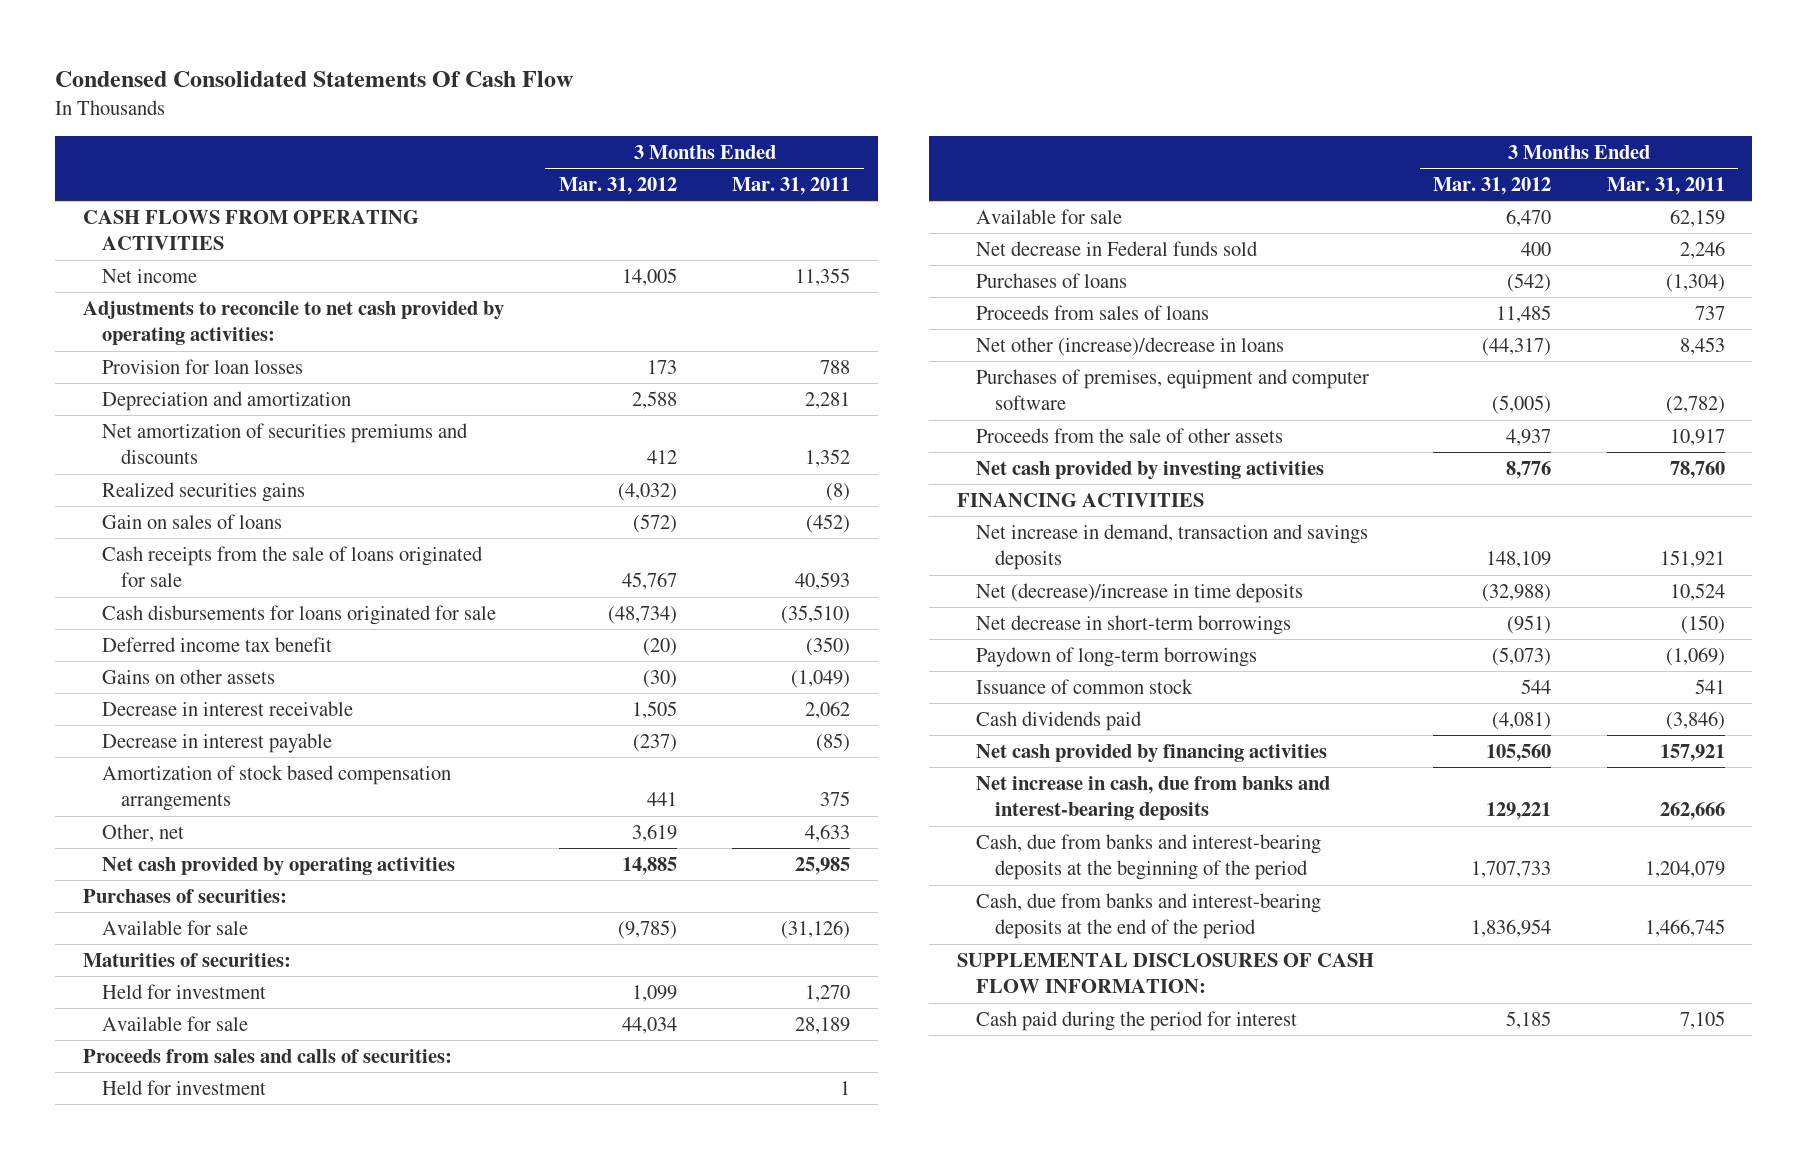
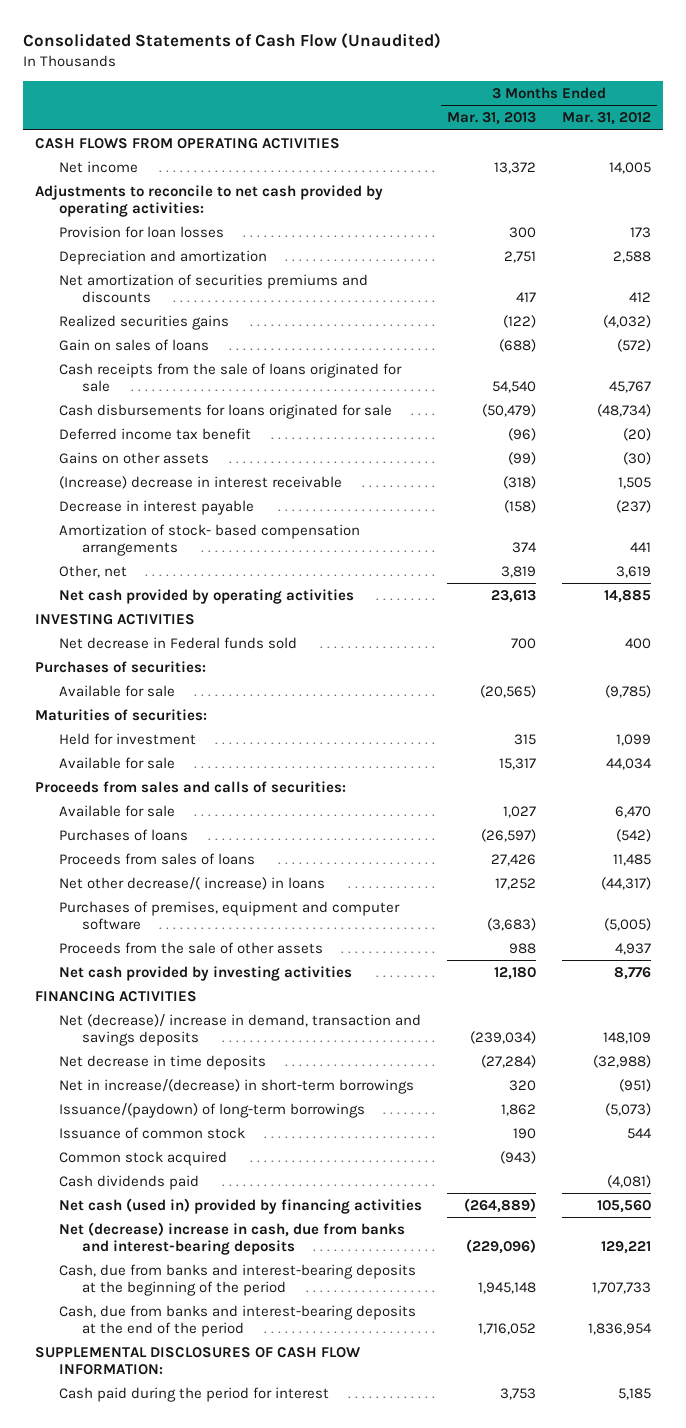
[55,71,574,88] Condensed Consolidated Statements Of Cash Flow -> [22,32,441,49] Consolidated Statements of Cash Flow (Unaudited)
[732,177,851,196] Mar. 31, 2011 -> none
none -> [447,112,537,126] Mar. 31, 2013
[101,700,353,716] Decrease in interest receivable -> [58,475,342,489] (Increase) decrease in interest receivable
[101,764,451,812] Amortization of stock based compensation arrangements -> [58,523,360,557] Amortization of stock- based compensation arrangements
none -> [35,613,196,625] INVESTING ACTIVITIES
[976,240,1259,256] Net decrease in Federal funds sold -> [58,636,297,649] Net decrease in Federal funds sold
[101,1079,266,1095] Held for investment -> none
[976,336,1285,356] Net other (increase)/decrease in loans -> [58,876,325,890] Net other decrease/( increase) in loans
[976,523,1369,571] Net increase in demand, transaction and savings deposits -> [58,1013,421,1047] Net (decrease)/ increase in demand, transaction and savings deposits
[976,582,1304,603] Net (decrease)/increase in time deposits -> [58,1054,266,1070] Net decrease in time deposits
[976,614,1292,635] Net decrease in short-term borrowings -> [58,1078,414,1094] Net in increase/(decrease) in short-term borrowings
[976,646,1258,667] Paydown of long-term borrowings -> [58,1102,365,1118] Issuance/(paydown) of long-term borrowings
none -> [58,1150,227,1166] Common stock acquired
[976,743,1328,763] Net cash provided by financing activities -> [58,1197,422,1214] Net cash (used in) provided by financing activities
[976,775,1331,821] Net increase in cash, due from banks and interest-bearing deposits -> [58,1221,405,1256] Net (decrease) increase in cash, due from banks and interest-bearing deposits

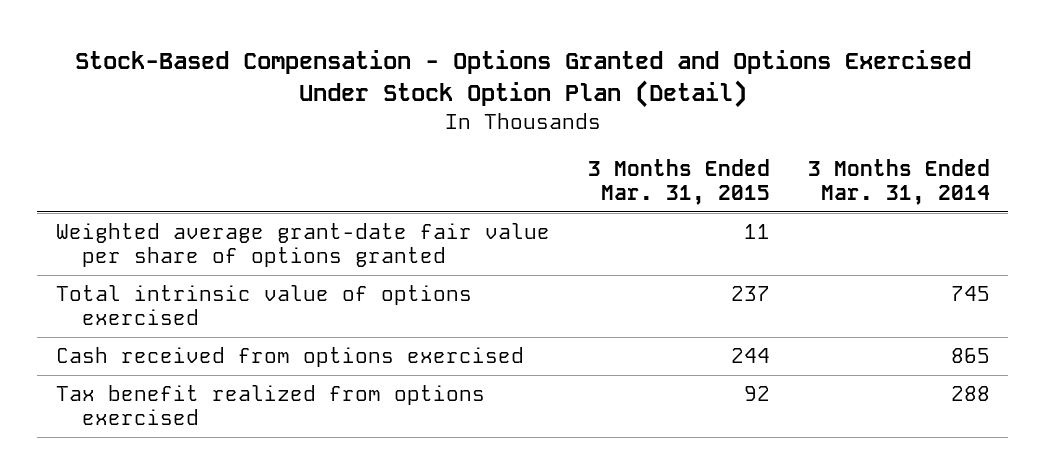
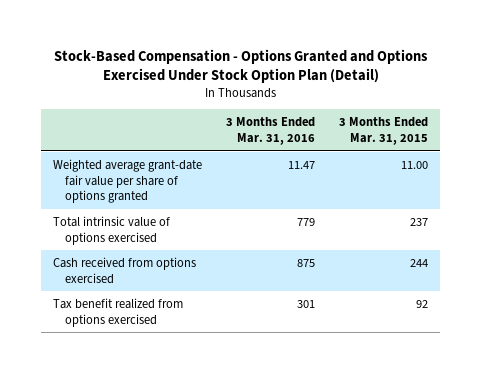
[807,158,990,205] 3 Months Ended Mar. 31, 2014 -> none
none -> [226,117,316,145] 3 Months Ended Mar. 31, 2016
[743,224,770,240] 11 -> [400,160,428,169] 11.00

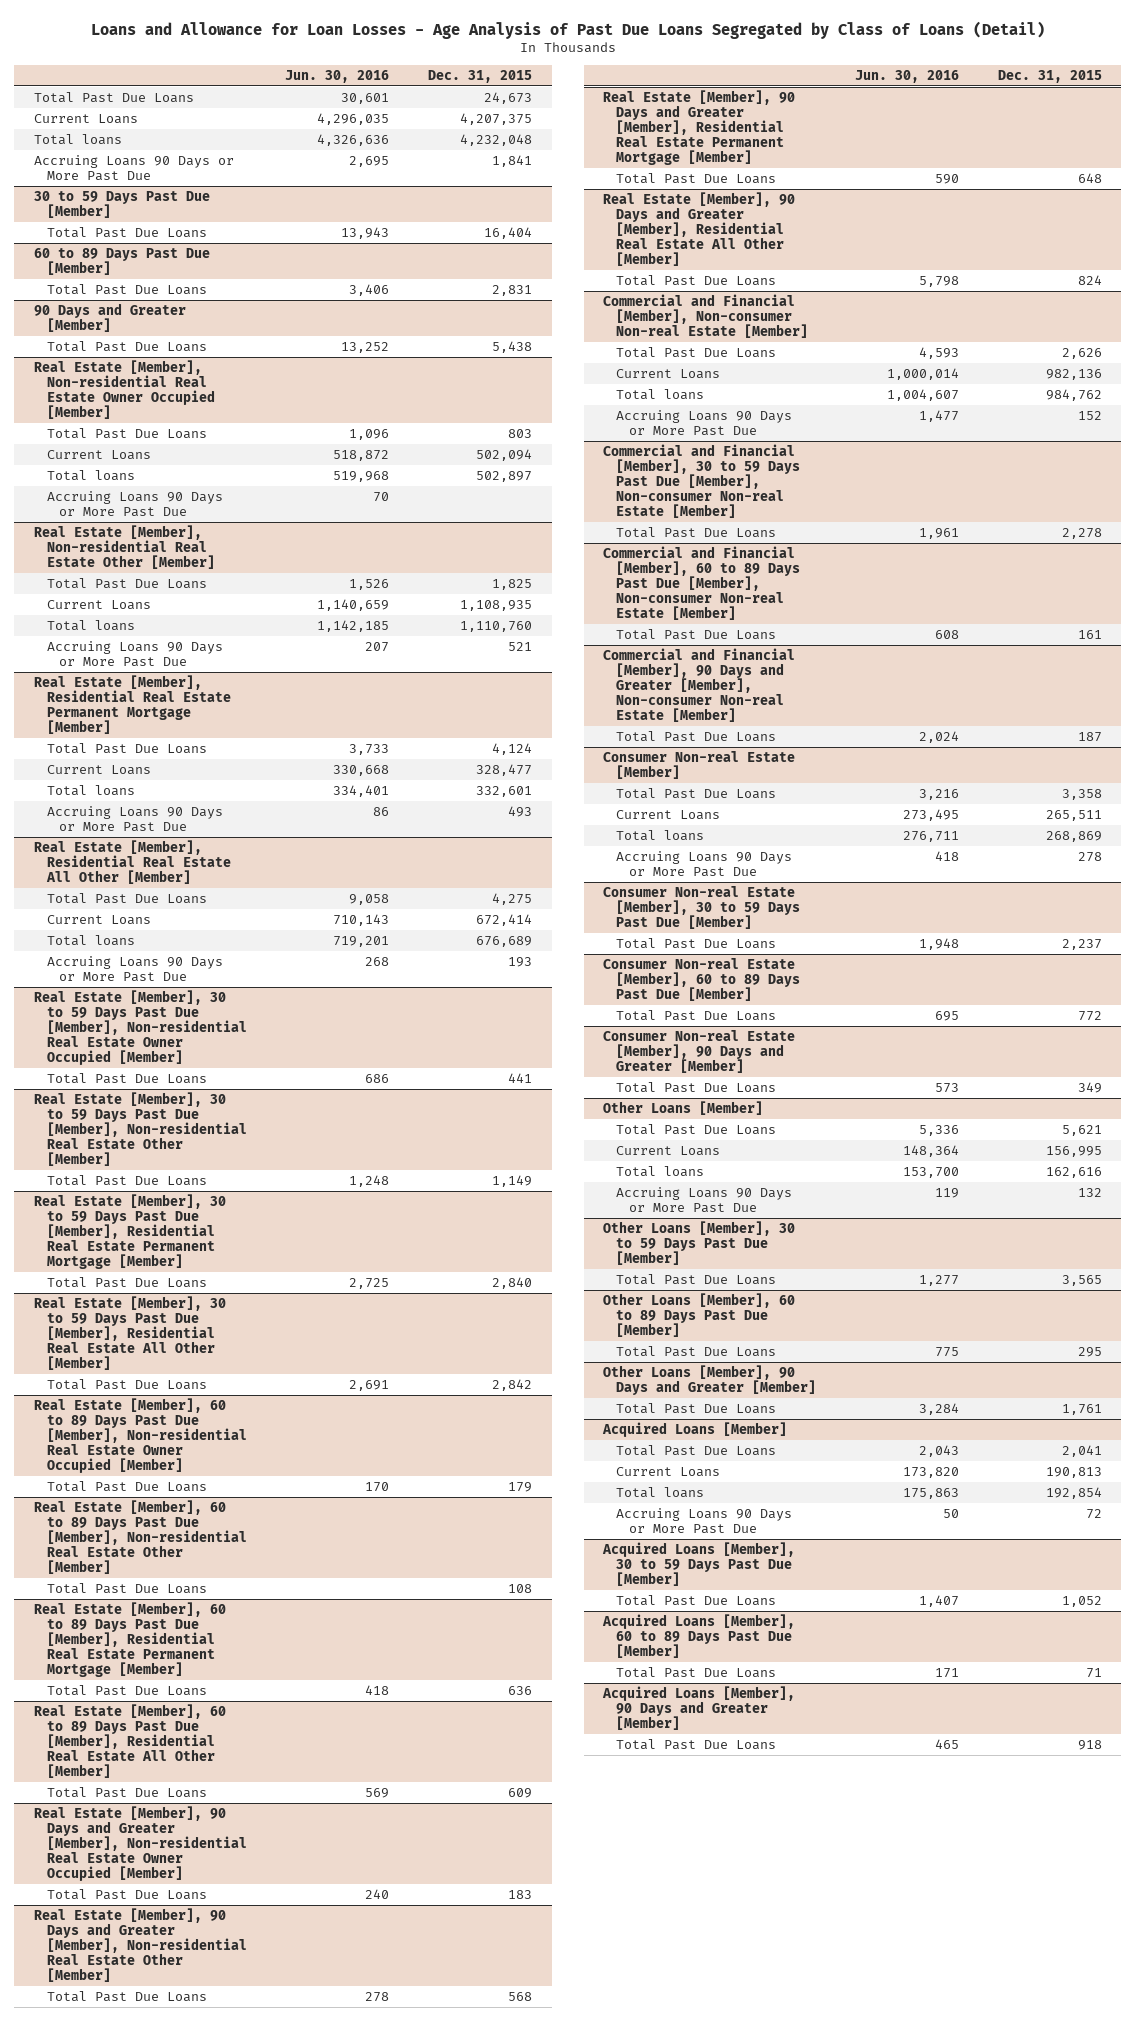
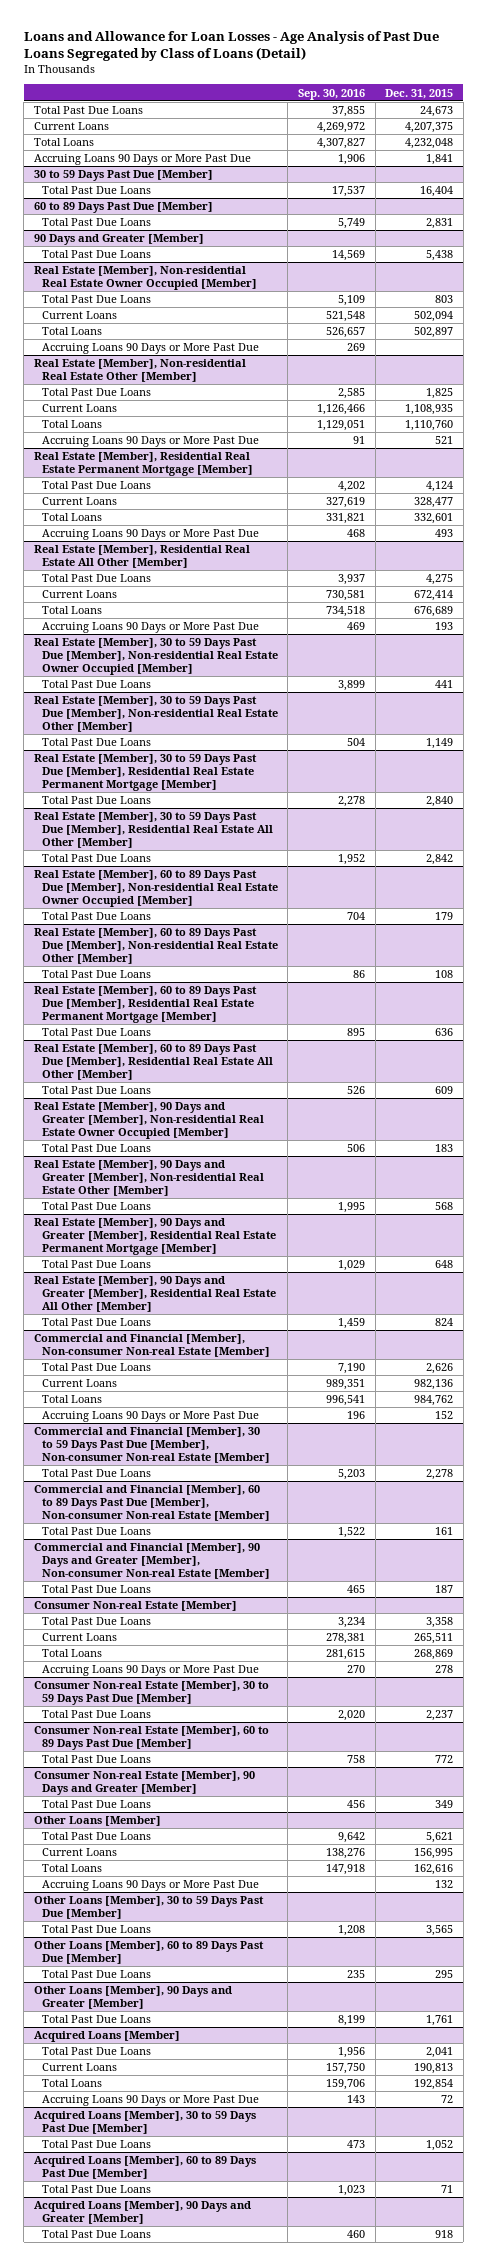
[285,69,390,83] Jun. 30, 2016 -> none
none -> [297,88,365,100] Sep. 30, 2016
[33,133,122,145] Total loans -> [33,138,94,147] Total Loans
[46,469,135,481] Total loans -> [41,327,102,336] Total Loans
[46,619,135,631] Total loans -> [41,420,102,429] Total Loans
[46,784,135,796] Total loans -> [41,513,102,522] Total Loans
[46,934,135,946] Total loans -> [41,606,102,615] Total Loans
[616,388,705,400] Total loans -> [41,1395,102,1404] Total Loans
[616,829,705,841] Total loans -> [41,1649,102,1658] Total Loans
[616,1165,705,1177] Total loans -> [41,1864,102,1873] Total Loans
[616,1486,705,1498] Total loans -> [41,2079,102,2088] Total Loans

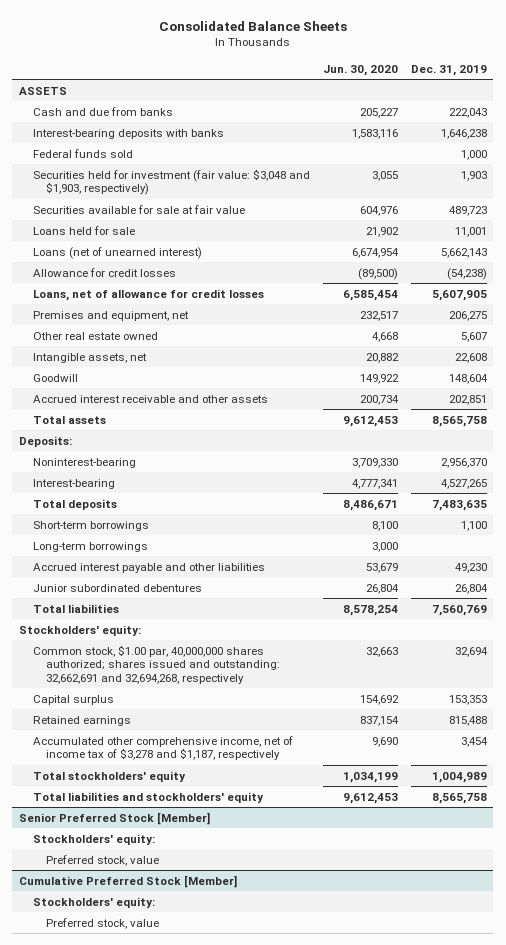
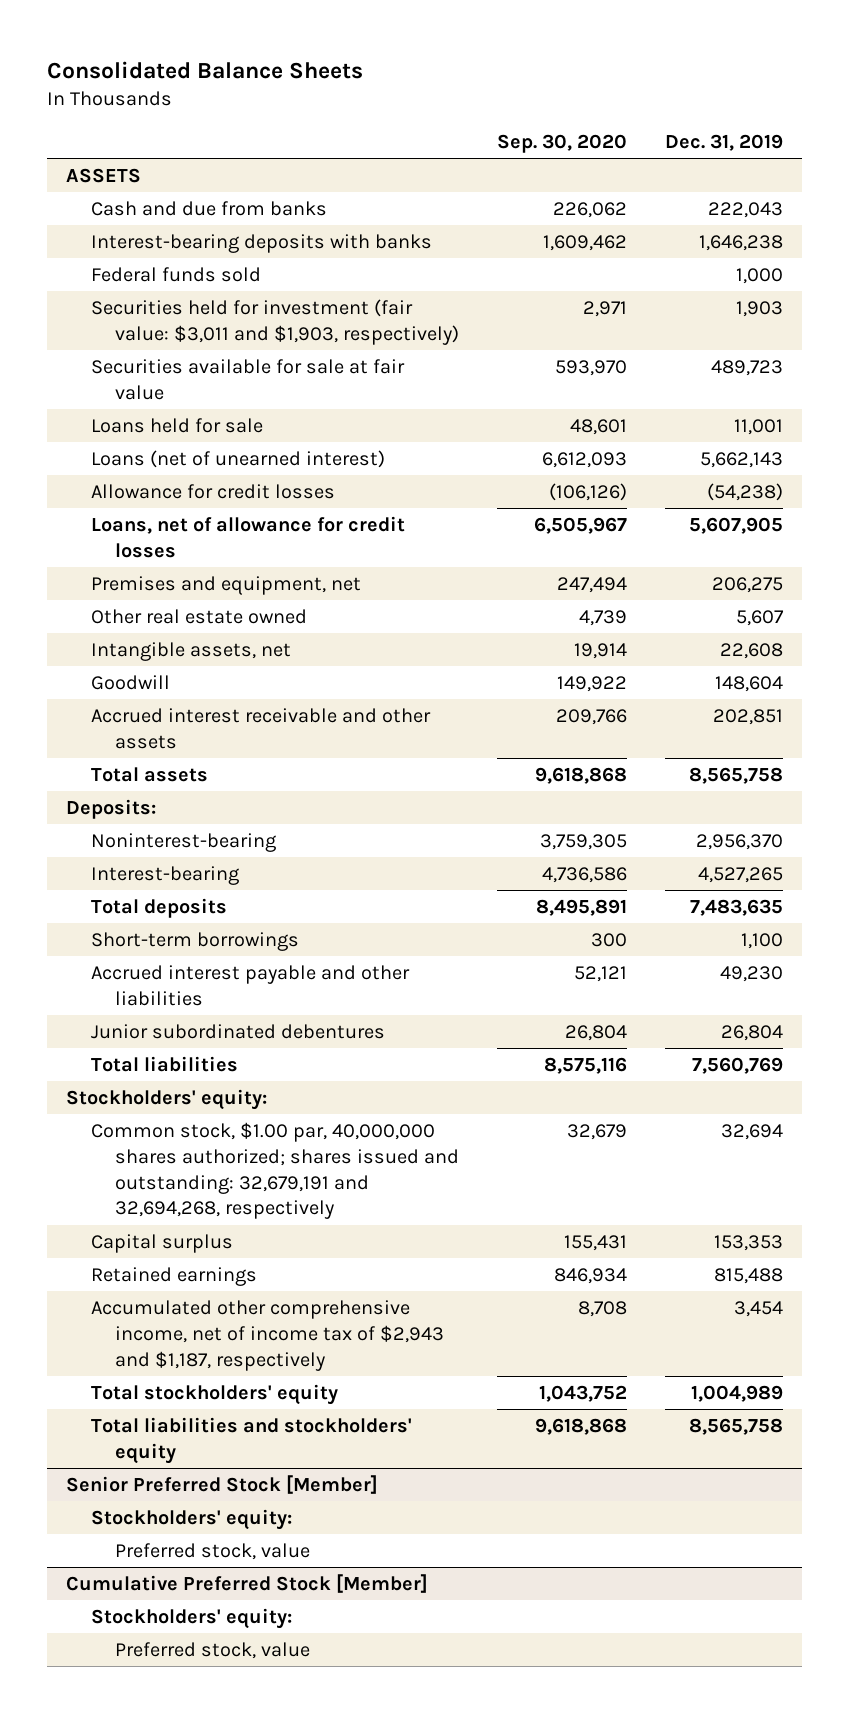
[322,64,398,76] Jun. 30, 2020 -> none
none -> [497,134,628,154] Sep. 30, 2020
[32,168,310,196] Securities held for investment (fair value: $3,048 and $1,903, respectively) -> [90,298,460,345] Securities held for investment (fair value: $3,011 and $1,903, respectively)
[32,541,148,552] Long-term borrowings -> none
[32,644,281,684] Common stock, $1.00 par, 40,000,000 shares authorized; shares issued and outstanding: 32,662,691 and 32,694,268, respectively -> [90,1121,460,1220] Common stock, $1.00 par, 40,000,000 shares authorized; shares issued and outstanding: 32,679,191 and 32,694,268, respectively
[32,735,293,761] Accumulated other comprehensive income, net of income tax of $3,278 and $1,187, respectively -> [90,1299,445,1371] Accumulated other comprehensive income, net of income tax of $2,943 and $1,187, respectively

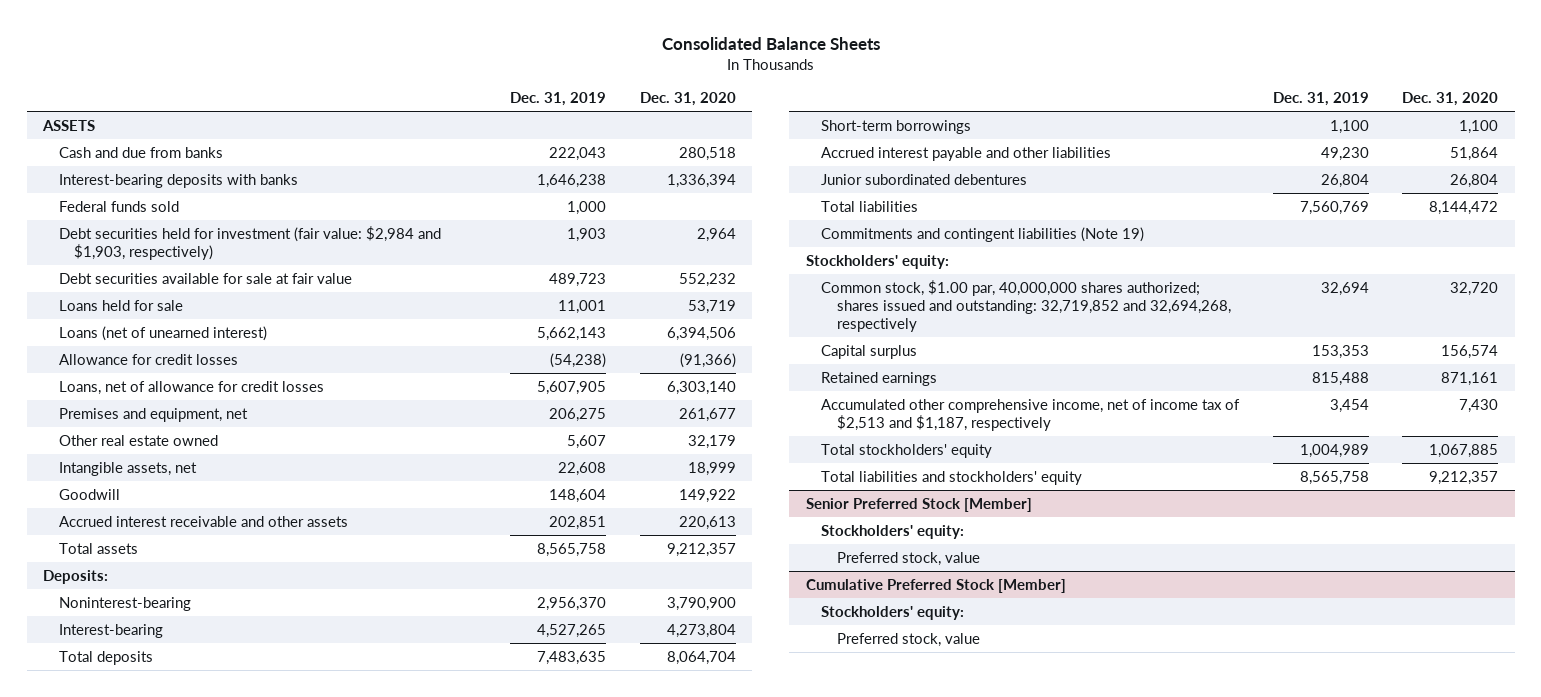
[497,134,628,154] Sep. 30, 2020 -> none
none -> [639,92,736,107] Dec. 31, 2020
[90,298,460,345] Securities held for investment (fair value: $3,011 and $1,903, respectively) -> [58,225,441,260] Debt securities held for investment (fair value: $2,984 and $1,903, respectively)
[90,358,405,400] Securities available for sale at fair value -> [58,272,352,284] Debt securities available for sale at fair value
none -> [821,226,1145,242] Commitments and contingent liabilities (Note 19)
[90,1121,460,1220] Common stock, $1.00 par, 40,000,000 shares authorized; shares issued and outstanding: 32,679,191 and 32,694,268, respectively -> [821,279,1231,332] Common stock, $1.00 par, 40,000,000 shares authorized; shares issued and outstanding: 32,719,852 and 32,694,268, respectively
[90,1299,445,1371] Accumulated other comprehensive income, net of income tax of $2,943 and $1,187, respectively -> [821,398,1241,431] Accumulated other comprehensive income, net of income tax of $2,513 and $1,187, respectively

